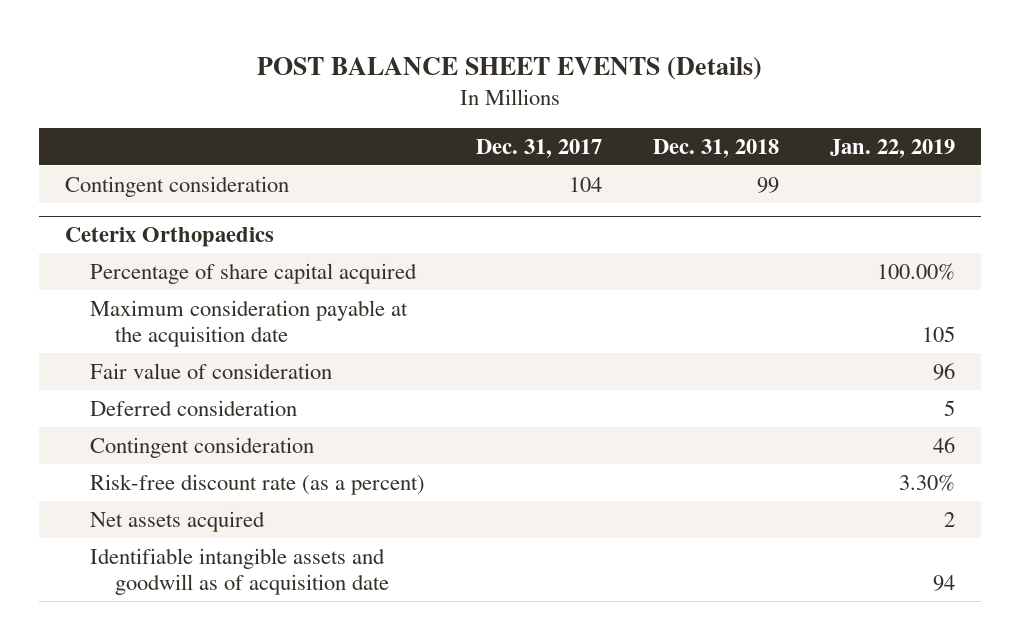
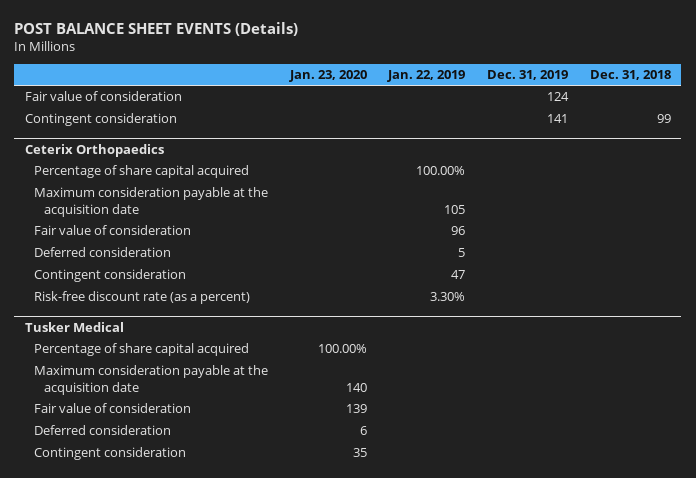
[476,138,603,158] Dec. 31, 2017 -> none
none -> [288,70,367,83] Jan. 23, 2020
none -> [487,70,569,81] Dec. 31, 2019
none -> [24,91,182,102] Fair value of consideration
[933,437,956,454] 46 -> [451,270,466,280] 47
[90,511,266,533] Net assets acquired -> none
[90,548,390,596] Identifiable intangible assets and goodwill as of acquisition date -> none
none -> [24,321,124,332] Tusker Medical
none -> [34,343,250,357] Percentage of share capital acquired
none -> [34,365,269,395] Maximum consideration payable at the acquisition date
none -> [34,403,192,414] Fair value of consideration
none -> [34,425,172,436] Deferred consideration
none -> [34,447,187,461] Contingent consideration

